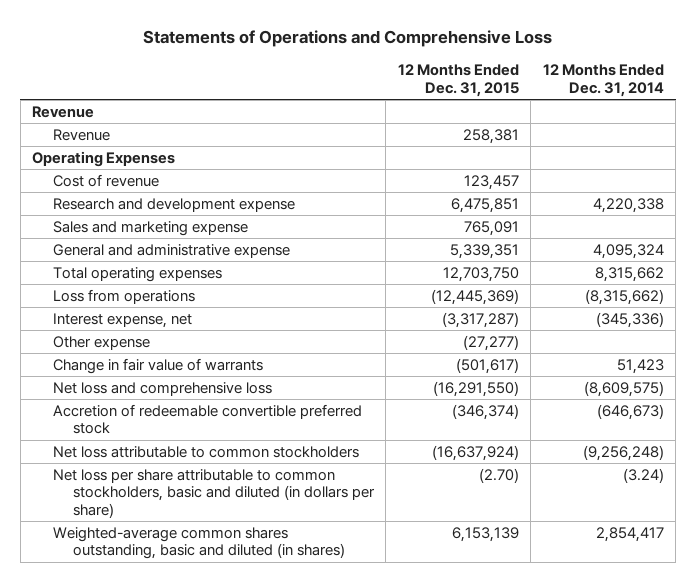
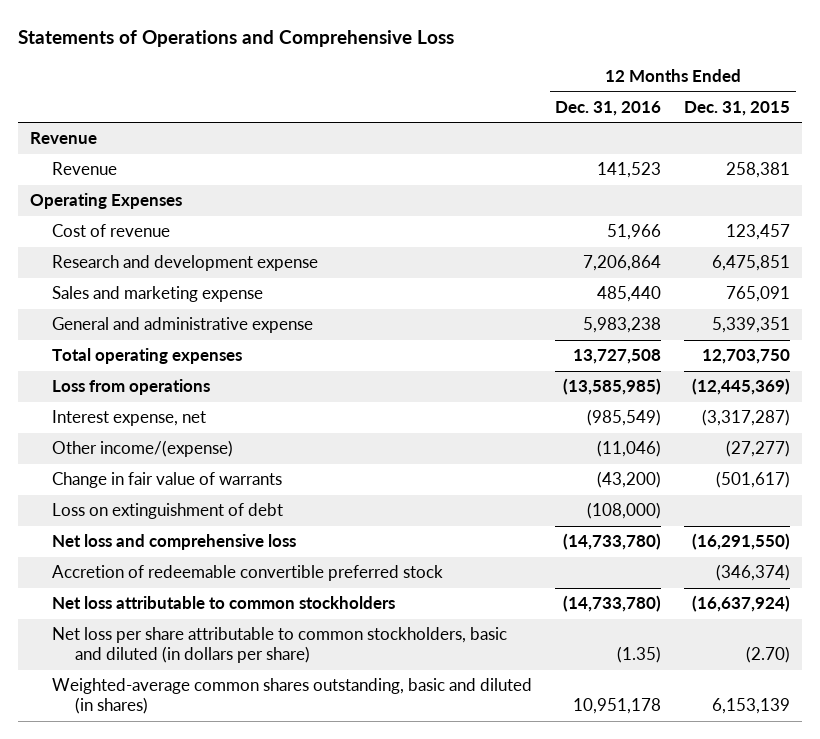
[542,64,664,97] 12 Months Ended Dec. 31, 2014 -> none
none -> [555,100,662,116] Dec. 31, 2016
[52,335,150,350] Other expense -> [52,440,234,458] Other income/(expense)
none -> [52,503,284,520] Loss on extinguishment of debt

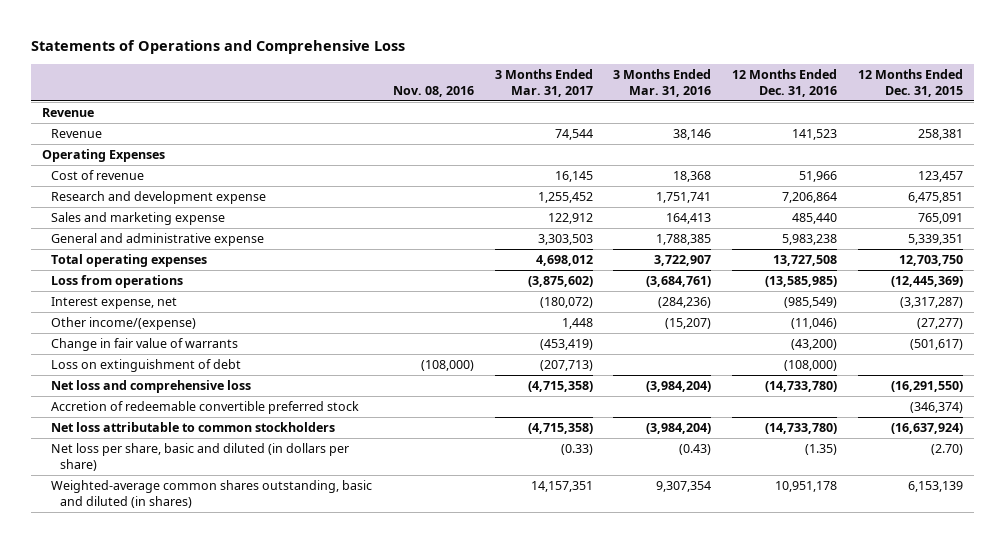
none -> [392,85,474,97] Nov. 08, 2016
none -> [494,68,593,97] 3 Months Ended Mar. 31, 2017
none -> [613,68,712,97] 3 Months Ended Mar. 31, 2016
[52,627,508,664] Net loss per share attributable to common stockholders, basic and diluted (in dollars per share) -> [50,443,349,471] Net loss per share, basic and diluted (in dollars per share)

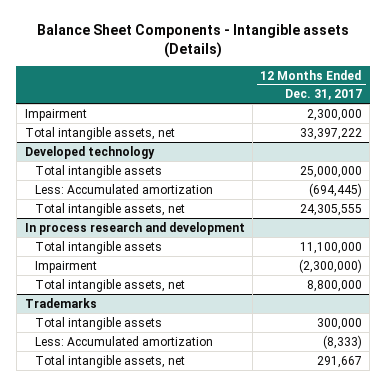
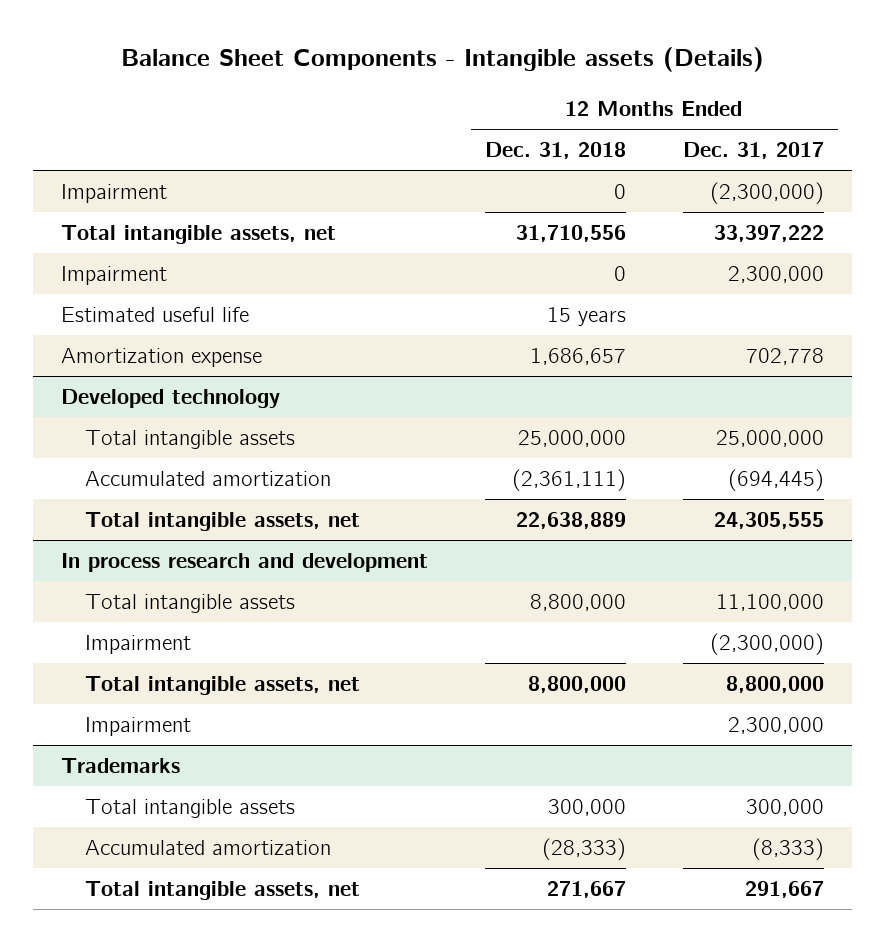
none -> [485,142,627,160] Dec. 31, 2018
none -> [61,184,168,204] Impairment
[24,108,87,121] Impairment -> [61,266,168,286] Impairment
none -> [61,307,250,323] Estimated useful life
none -> [61,348,263,368] Amortization expense
[34,183,213,194] Less: Accumulated amortization -> [84,471,331,487] Accumulated amortization
none -> [84,717,191,737] Impairment
[34,335,213,346] Less: Accumulated amortization -> [84,840,331,856] Accumulated amortization

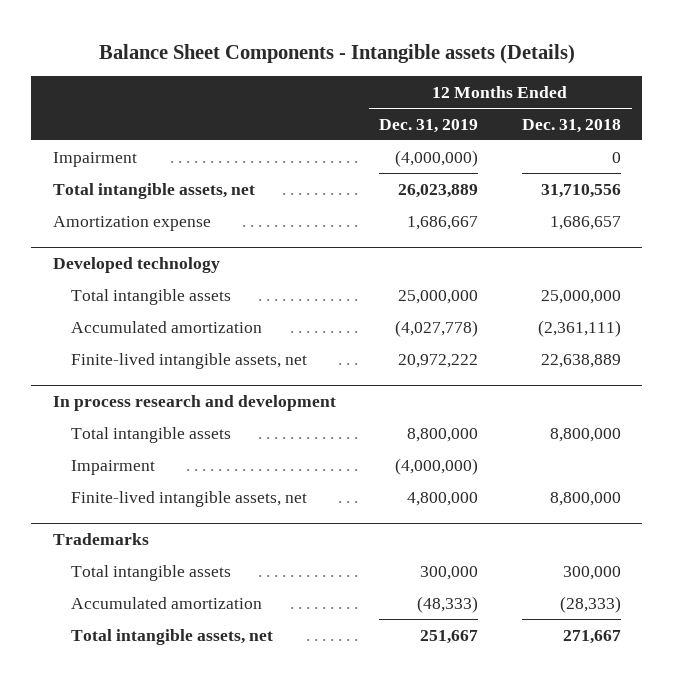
[682,142,824,160] Dec. 31, 2017 -> none
none -> [379,118,479,133] Dec. 31, 2019
[61,266,168,286] Impairment -> none
[61,307,250,323] Estimated useful life -> none
[84,512,360,532] Total intangible assets, net -> [70,352,307,369] Finite-lived intangible assets, net
[84,717,191,737] Impairment -> none
[84,676,360,696] Total intangible assets, net -> [70,490,307,507] Finite-lived intangible assets, net

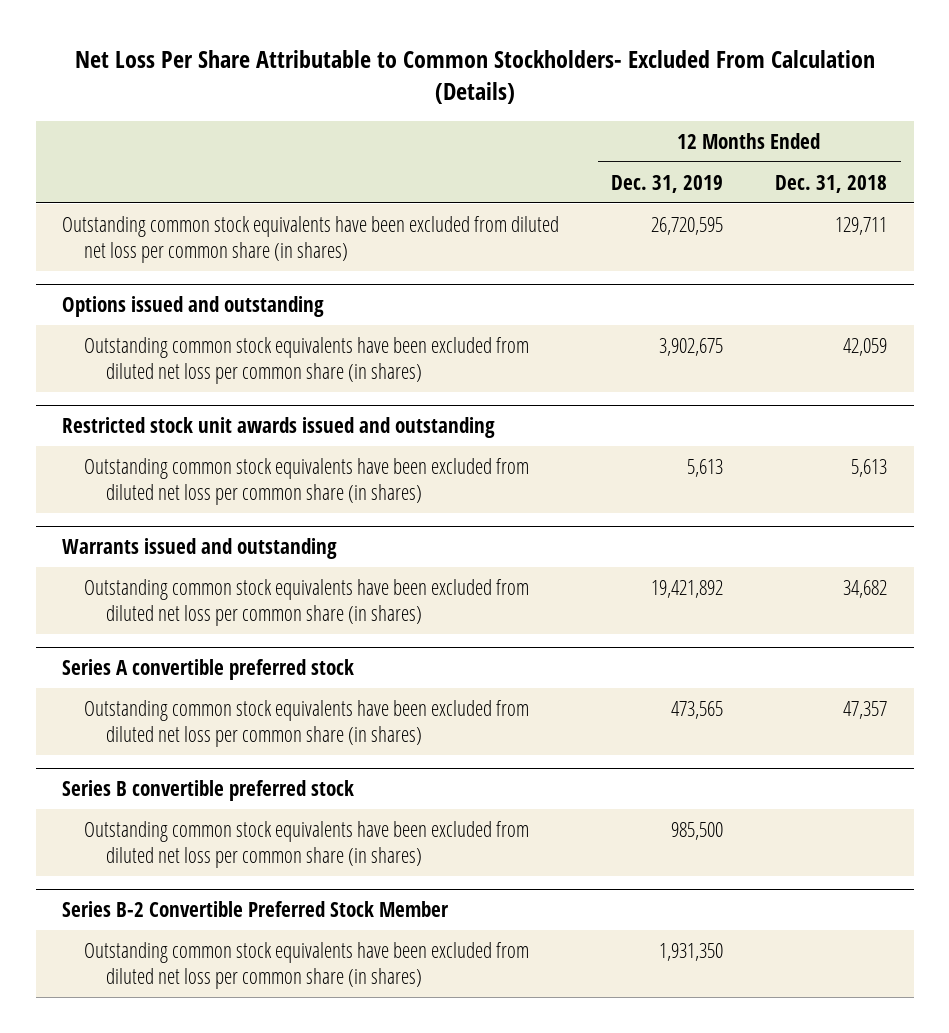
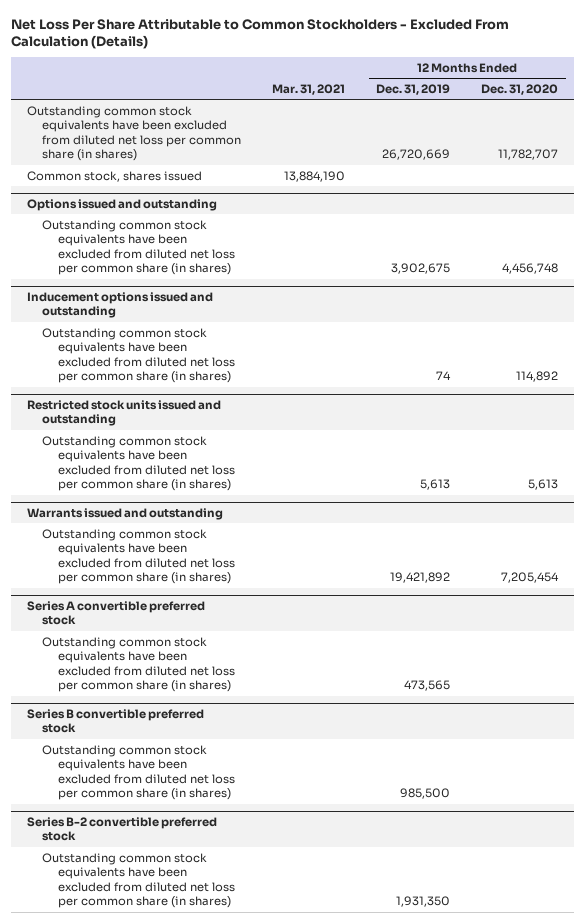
[74,49,875,105] Net Loss Per Share Attributable to Common Stockholders- Excluded From Calculation (Details) -> [11,18,510,50] Net Loss Per Share Attributable to Common Stockholders - Excluded From Calculation (Details)
[775,174,888,193] Dec. 31, 2018 -> none
none -> [272,83,346,95] Mar. 31, 2021
none -> [481,83,559,95] Dec. 31, 2020
[651,216,724,235] 26,720,595 -> [382,149,451,161] 26,720,669
none -> [26,170,202,182] Common stock, shares issued
none -> [26,291,213,319] Inducement options issued and outstanding
none -> [42,327,236,384] Outstanding common stock equivalents have been excluded from diluted net loss per common share (in shares)
[61,417,495,439] Restricted stock unit awards issued and outstanding -> [26,399,221,427] Restricted stock units issued and outstanding
[61,901,449,918] Series B-2 Convertible Preferred Stock Member -> [26,816,217,842] Series B-2 convertible preferred stock

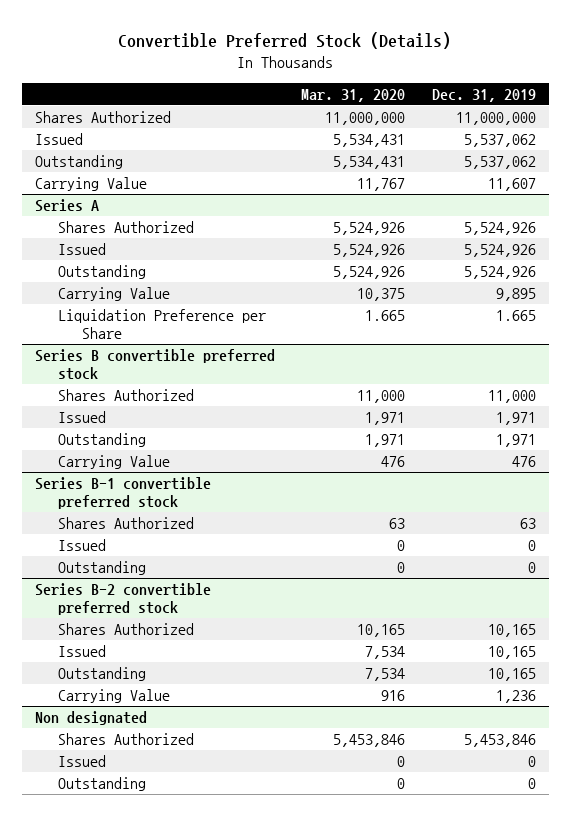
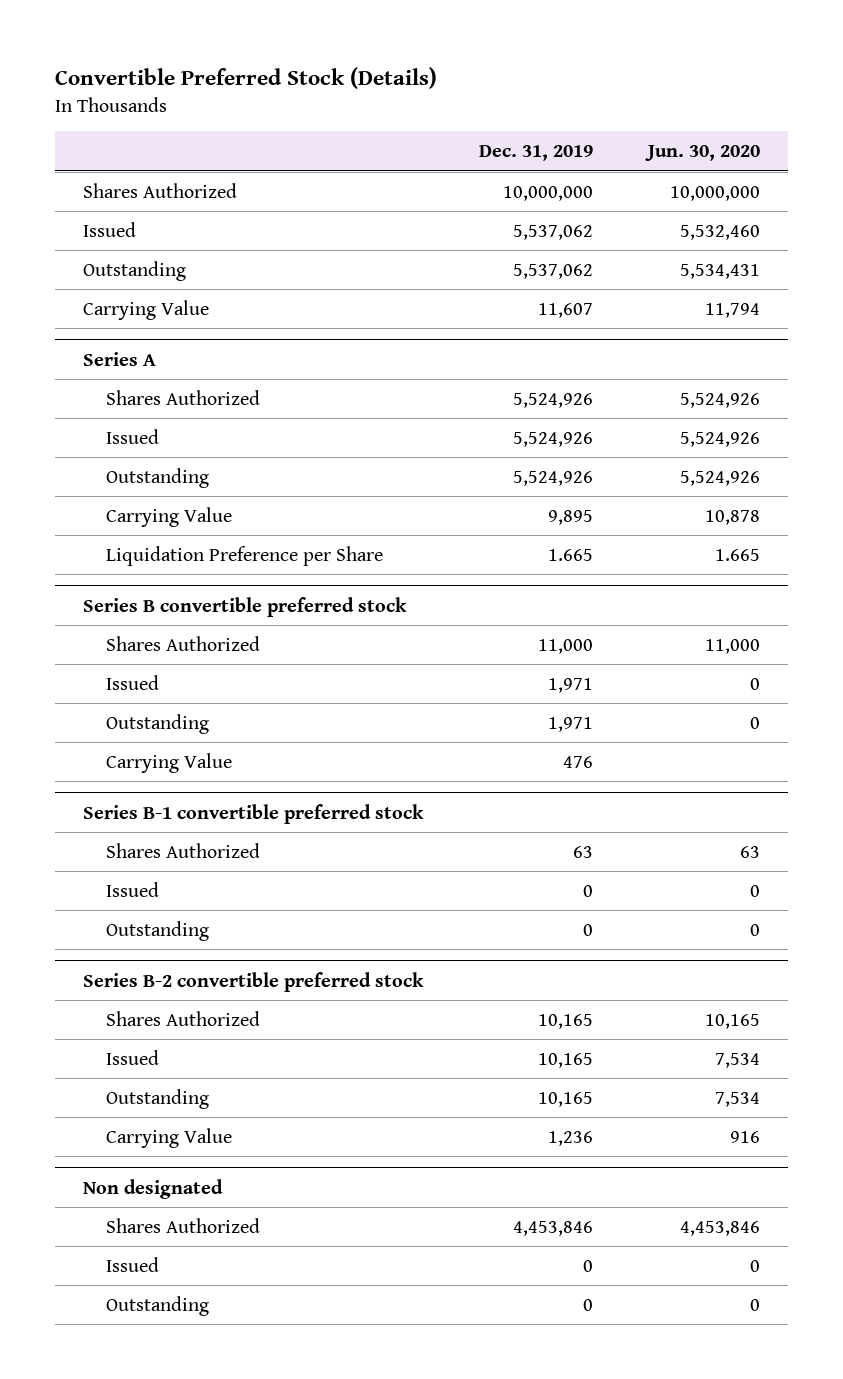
[301,88,406,102] Mar. 31, 2020 -> none
none -> [645,144,761,161] Jun. 30, 2020
[455,112,536,126] 11,000,000 -> [502,185,593,201] 10,000,000
[463,734,536,748] 5,453,846 -> [512,1220,593,1236] 4,453,846

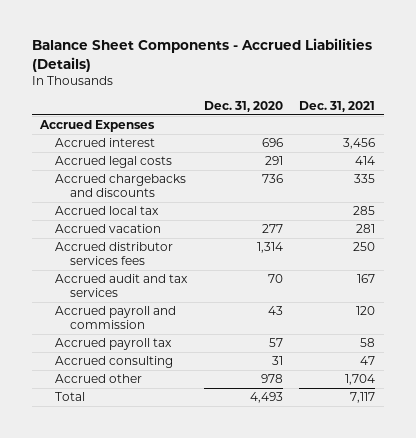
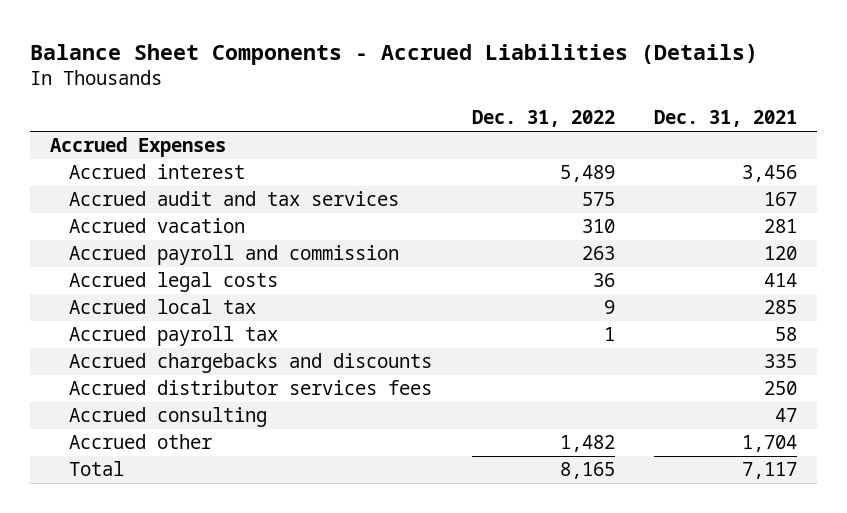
[203,100,283,112] Dec. 31, 2020 -> none
none -> [471,110,615,128] Dec. 31, 2022
[55,224,162,234] Accrued vacation -> [69,218,246,234] Accrued vacation
[55,156,173,169] Accrued legal costs -> [69,272,279,293] Accrued legal costs
[55,206,160,216] Accrued local tax -> [69,299,257,315] Accrued local tax
[55,174,187,198] Accrued chargebacks and discounts -> [69,353,433,374] Accrued chargebacks and discounts
[55,242,174,266] Accrued distributor services fees -> [69,380,433,396] Accrued distributor services fees

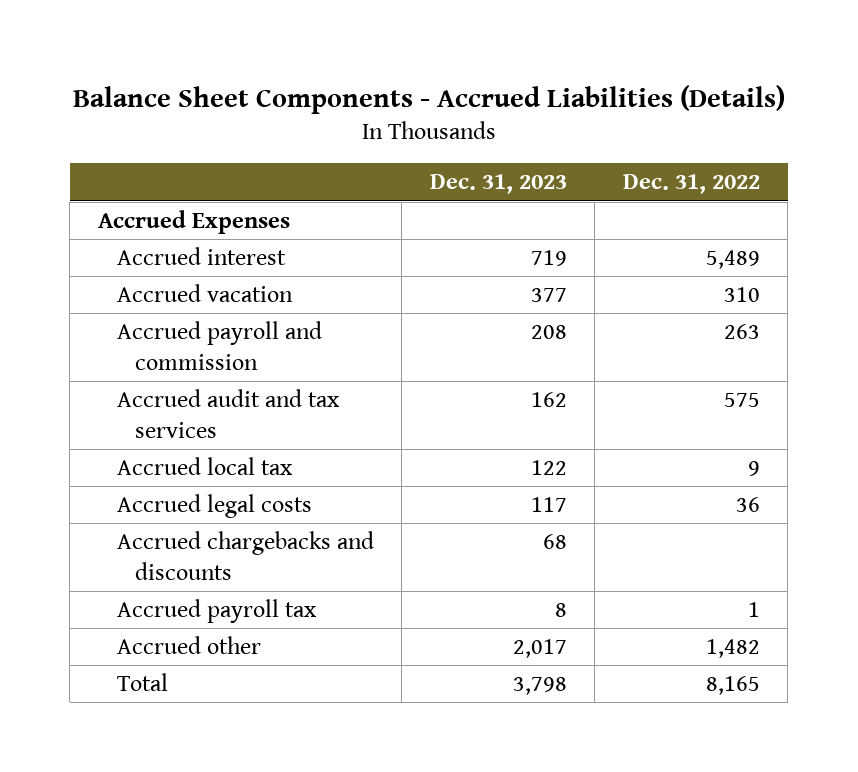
[653,110,797,128] Dec. 31, 2021 -> none
none -> [429,174,567,195] Dec. 31, 2023
[69,191,400,207] Accrued audit and tax services -> [116,389,340,438] Accrued audit and tax services
[69,272,279,293] Accrued legal costs -> [116,494,312,519] Accrued legal costs
[69,380,433,396] Accrued distributor services fees -> none
[69,407,268,428] Accrued consulting -> none
[69,326,279,347] Accrued payroll tax -> [116,599,317,624] Accrued payroll tax

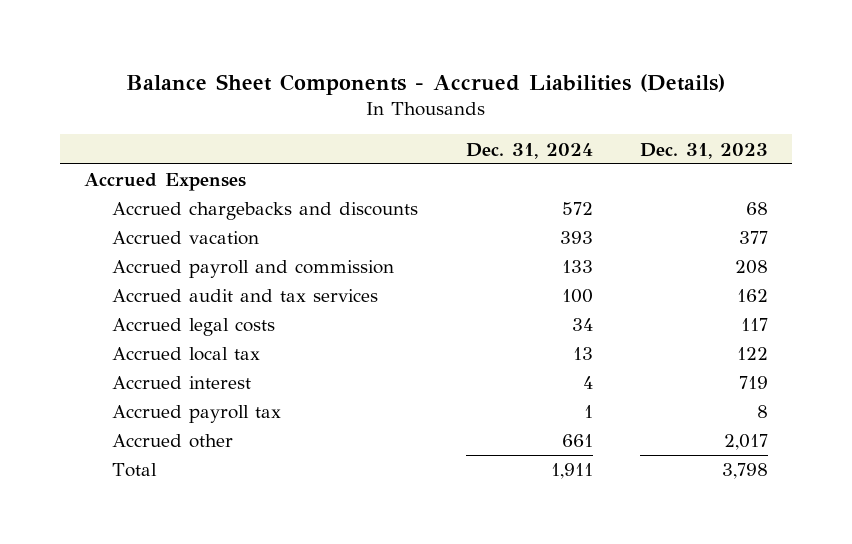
[622,174,760,195] Dec. 31, 2022 -> none
none -> [465,142,593,159] Dec. 31, 2024
[116,531,374,580] Accrued chargebacks and discounts -> [111,202,418,221] Accrued chargebacks and discounts
[116,457,293,476] Accrued local tax -> [111,347,260,362] Accrued local tax
[116,247,286,266] Accrued interest -> [111,376,251,390] Accrued interest

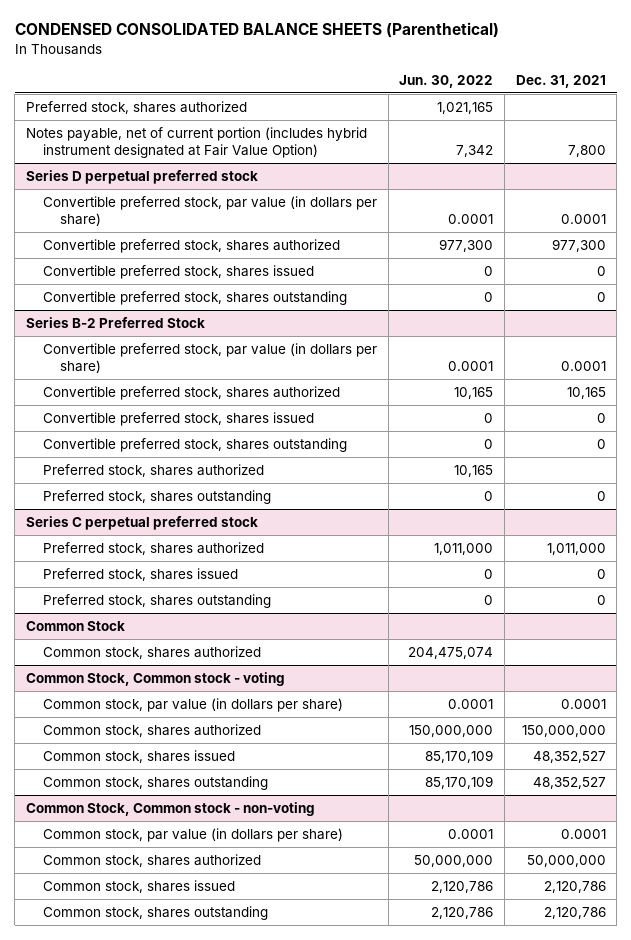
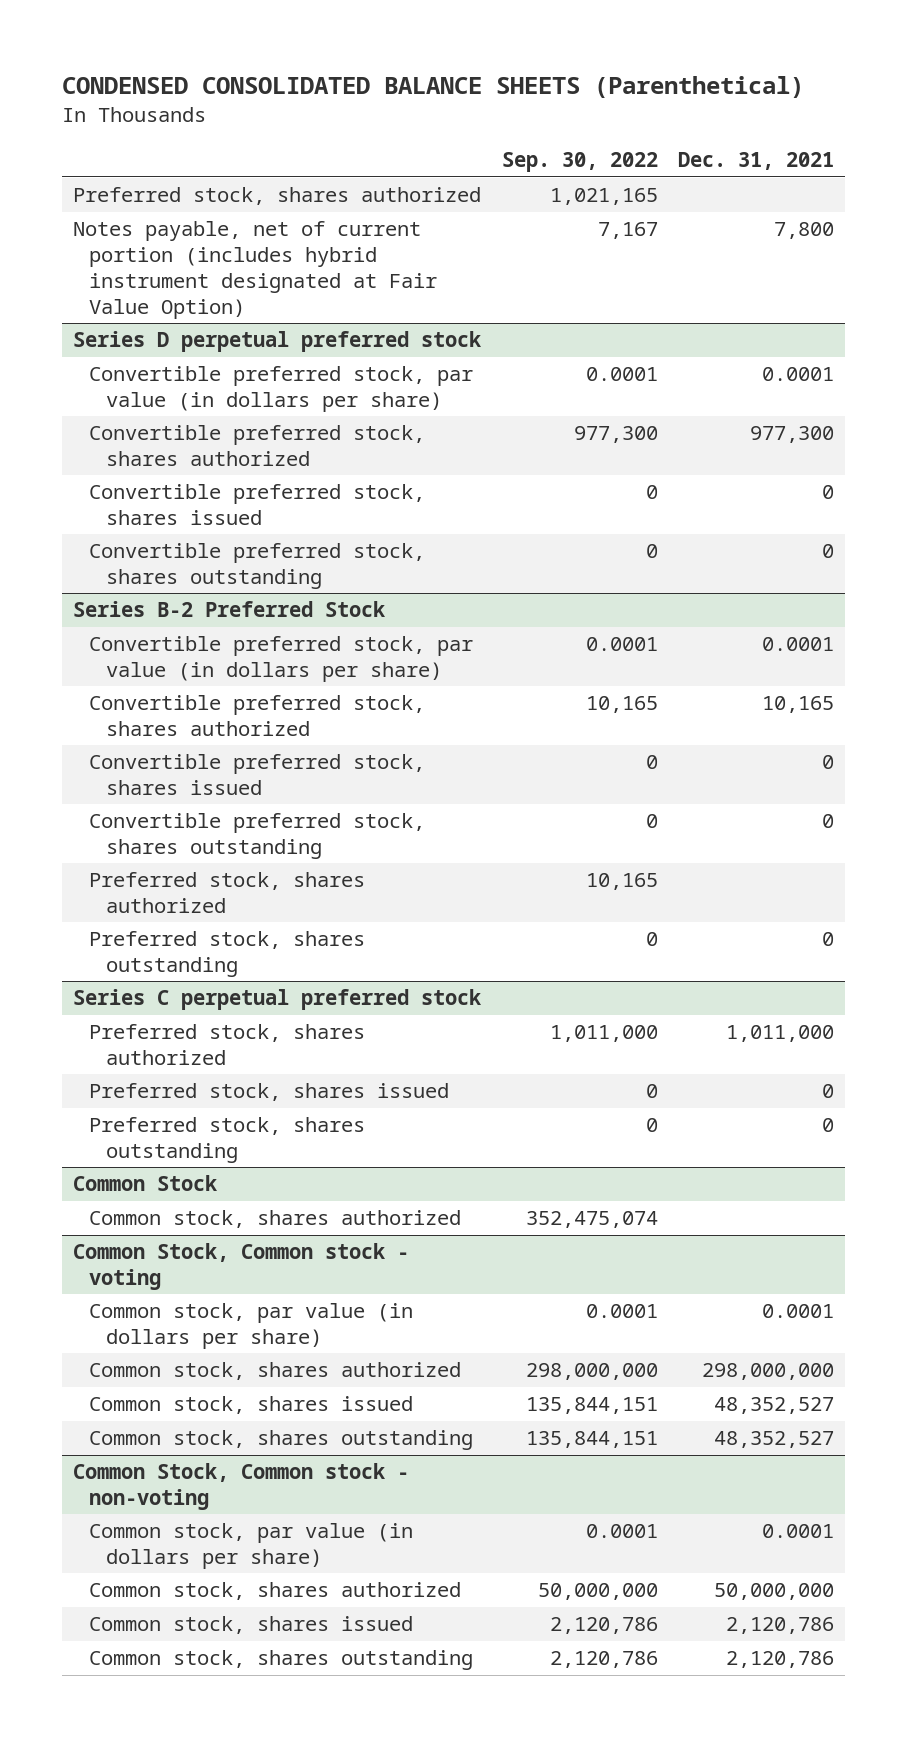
[399,74,494,88] Jun. 30, 2022 -> none
none -> [501,152,658,173] Sep. 30, 2022
[521,724,606,737] 150,000,000 -> [702,1363,835,1381] 298,000,000

